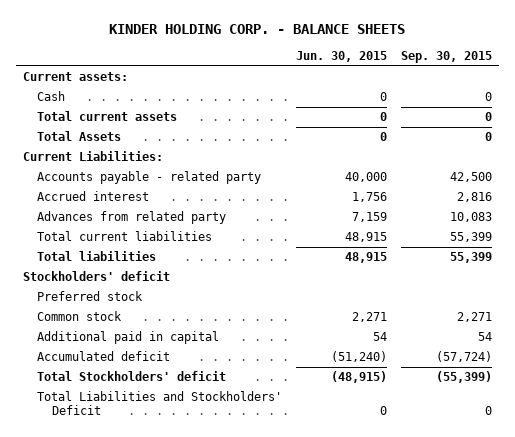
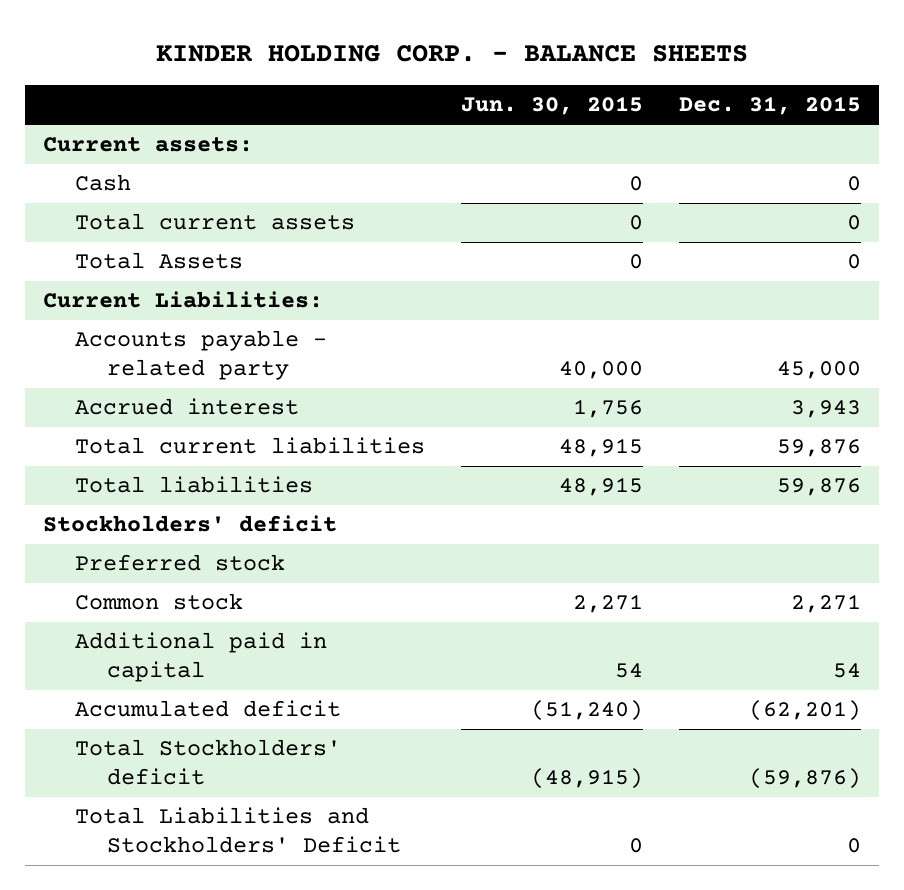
[401,50,493,63] Sep. 30, 2015 -> none
none -> [678,96,861,116] Dec. 31, 2015
[37,211,227,225] Advances from related party -> none

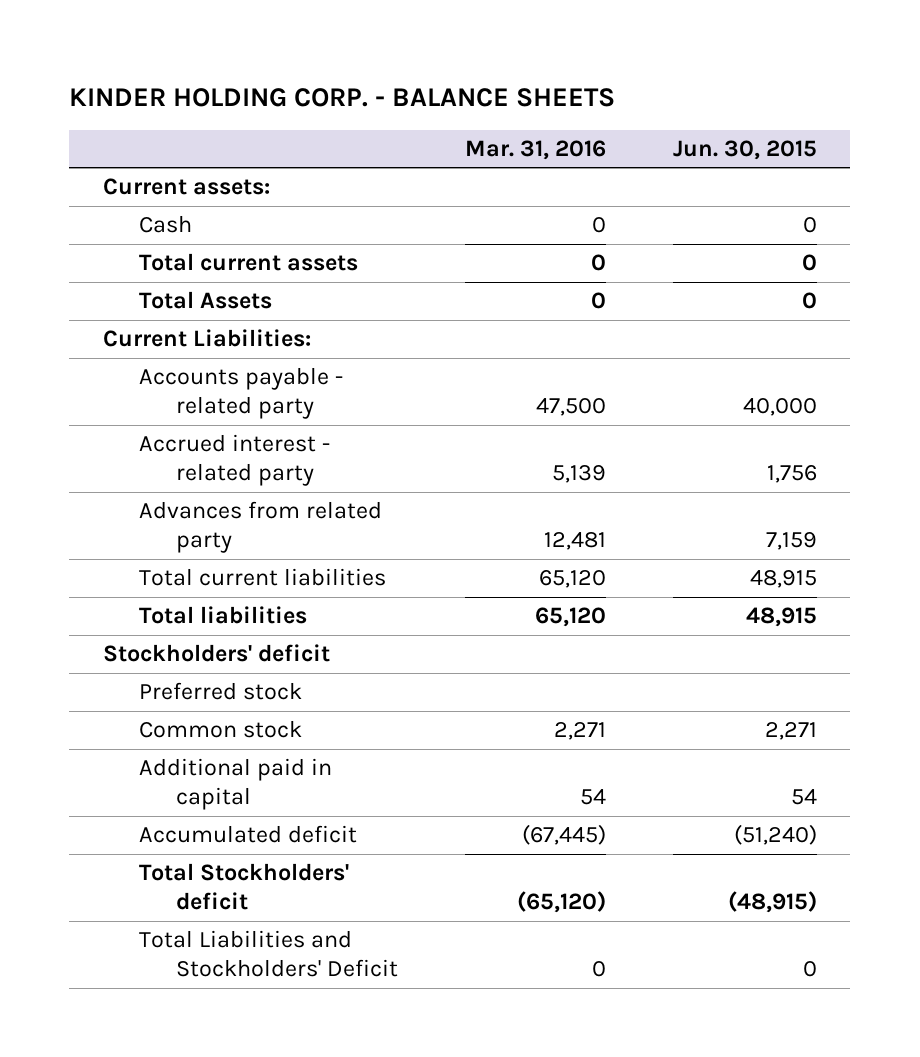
[678,96,861,116] Dec. 31, 2015 -> none
none -> [465,140,607,161] Mar. 31, 2016
[74,398,299,416] Accrued interest -> [139,434,331,487] Accrued interest - related party
none -> [139,501,383,554] Advances from related party

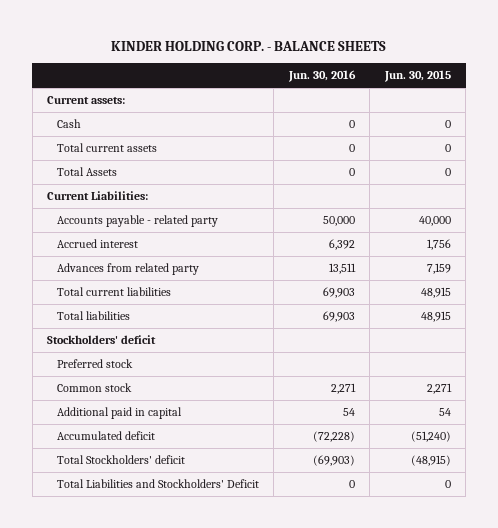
[465,140,607,161] Mar. 31, 2016 -> none
none -> [287,70,356,83] Jun. 30, 2016
[139,434,331,487] Accrued interest - related party -> [56,239,138,249] Accrued interest

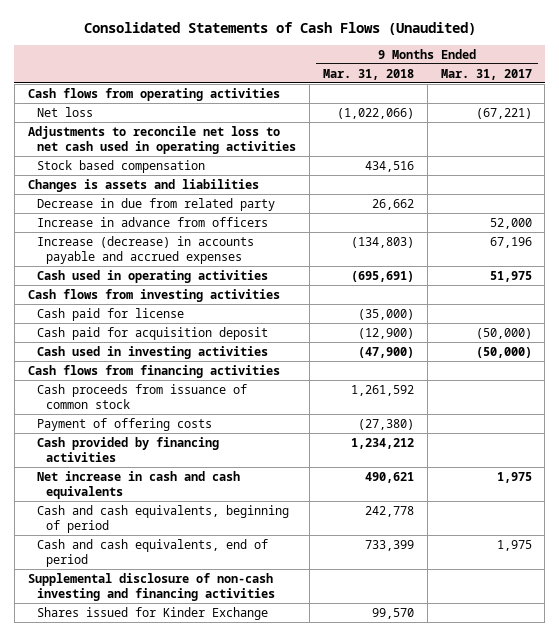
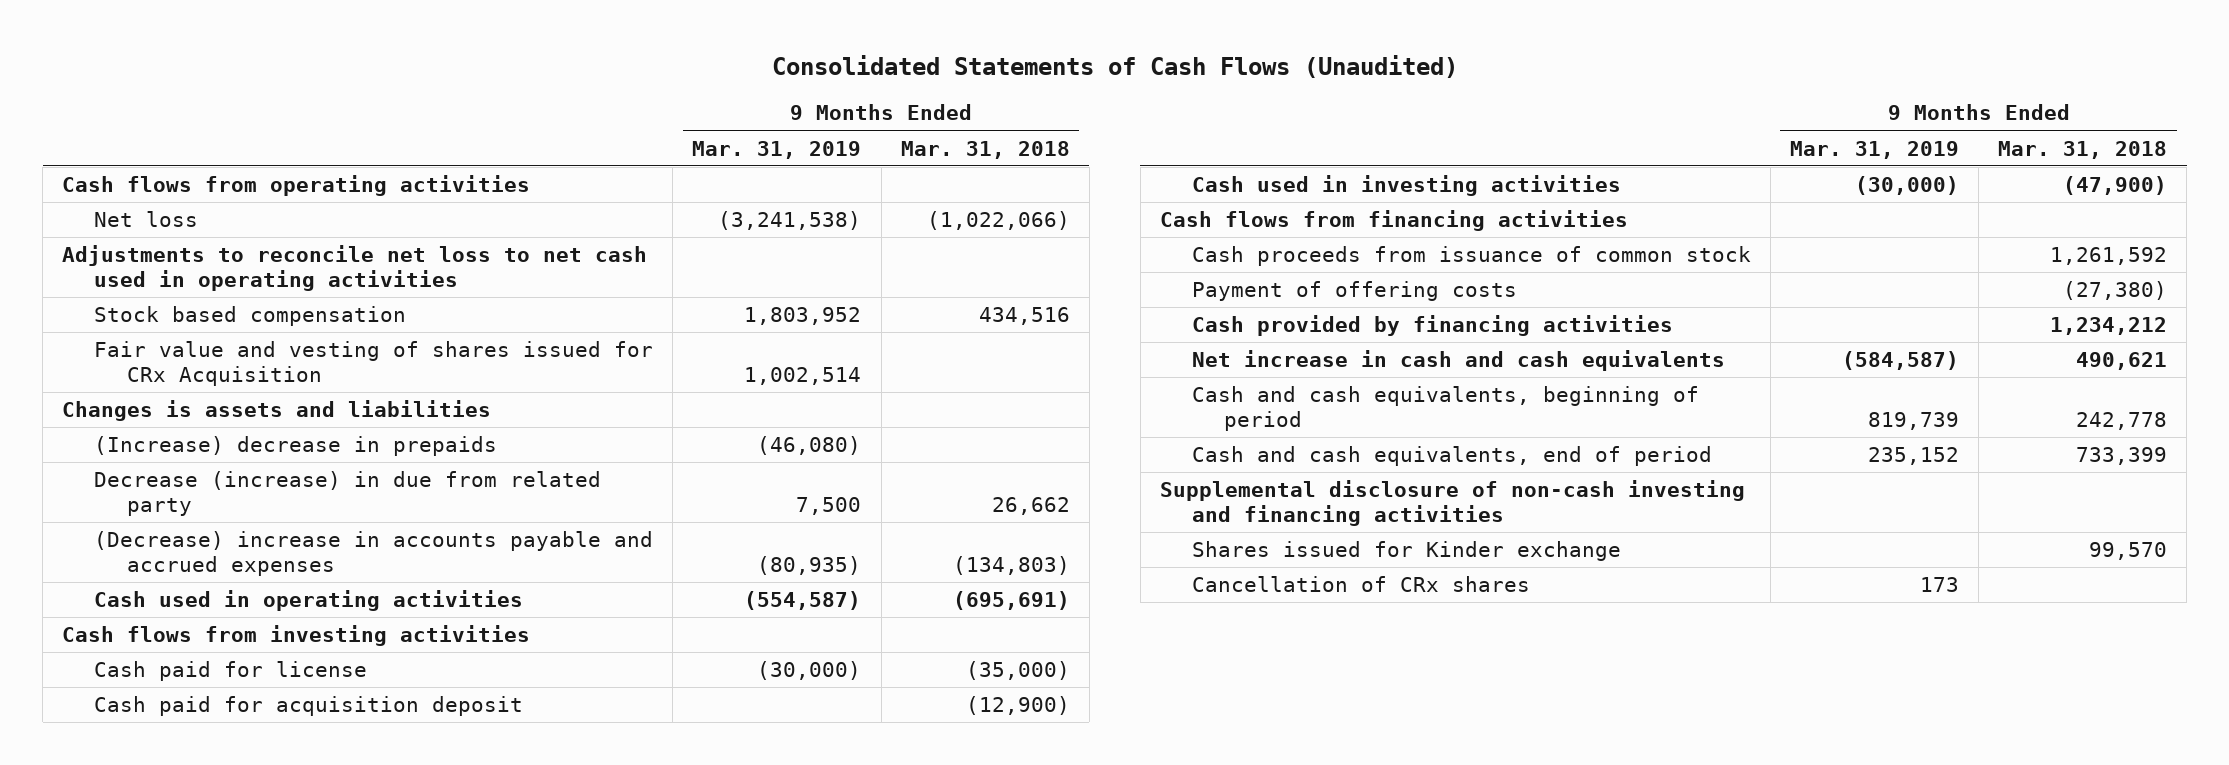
[440,68,532,80] Mar. 31, 2017 -> none
none -> [692,140,862,159] Mar. 31, 2019
none -> [94,341,654,387] Fair value and vesting of shares issued for CRx Acquisition
[36,216,268,227] Increase in advance from officers -> none
none -> [94,436,498,457] (Increase) decrease in prepaids
[36,197,275,211] Decrease in due from related party -> [94,471,602,517] Decrease (increase) in due from related party
[36,235,254,264] Increase (decrease) in accounts payable and accrued expenses -> [94,531,654,577] (Decrease) increase in accounts payable and accrued expenses
[36,606,268,620] Shares issued for Kinder Exchange -> [1191,541,1621,562] Shares issued for Kinder exchange
none -> [1191,576,1530,593] Cancellation of CRx shares

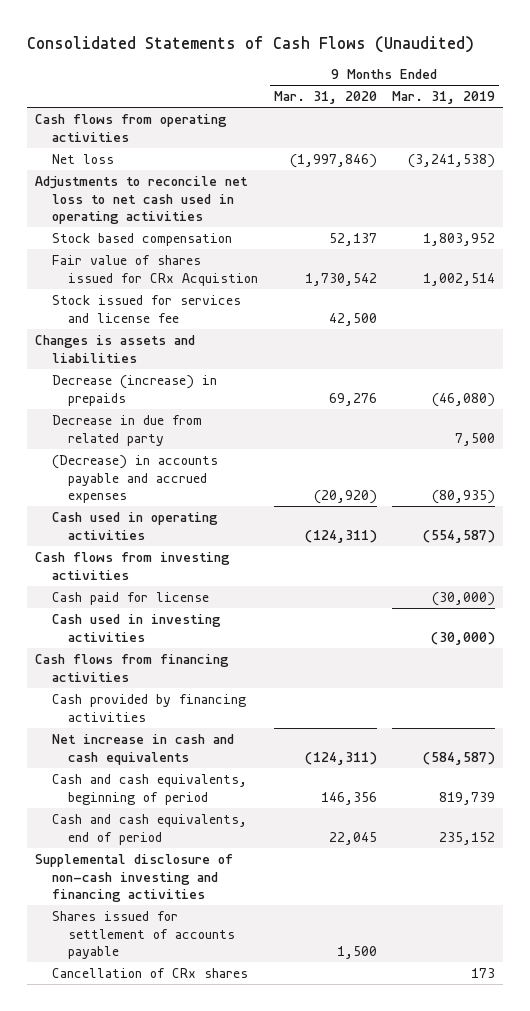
[900,140,1070,159] Mar. 31, 2018 -> none
none -> [273,91,377,105] Mar. 31, 2020
[94,341,654,387] Fair value and vesting of shares issued for CRx Acquisition -> [51,254,259,286] Fair value of shares issued for CRx Acquistion
none -> [51,294,241,323] Stock issued for services and license fee
[94,436,498,457] (Increase) decrease in prepaids -> [51,374,217,406] Decrease (increase) in prepaids
[94,471,602,517] Decrease (increase) in due from related party -> [51,414,202,446] Decrease in due from related party
[94,531,654,577] (Decrease) increase in accounts payable and accrued expenses -> [51,454,218,504] (Decrease) in accounts payable and accrued expenses
[94,696,524,717] Cash paid for acquisition deposit -> none
[1191,246,1751,267] Cash proceeds from issuance of common stock -> none
[1191,281,1517,302] Payment of offering costs -> none
[1191,541,1621,562] Shares issued for Kinder exchange -> none
none -> [51,910,236,960] Shares issued for settlement of accounts payable

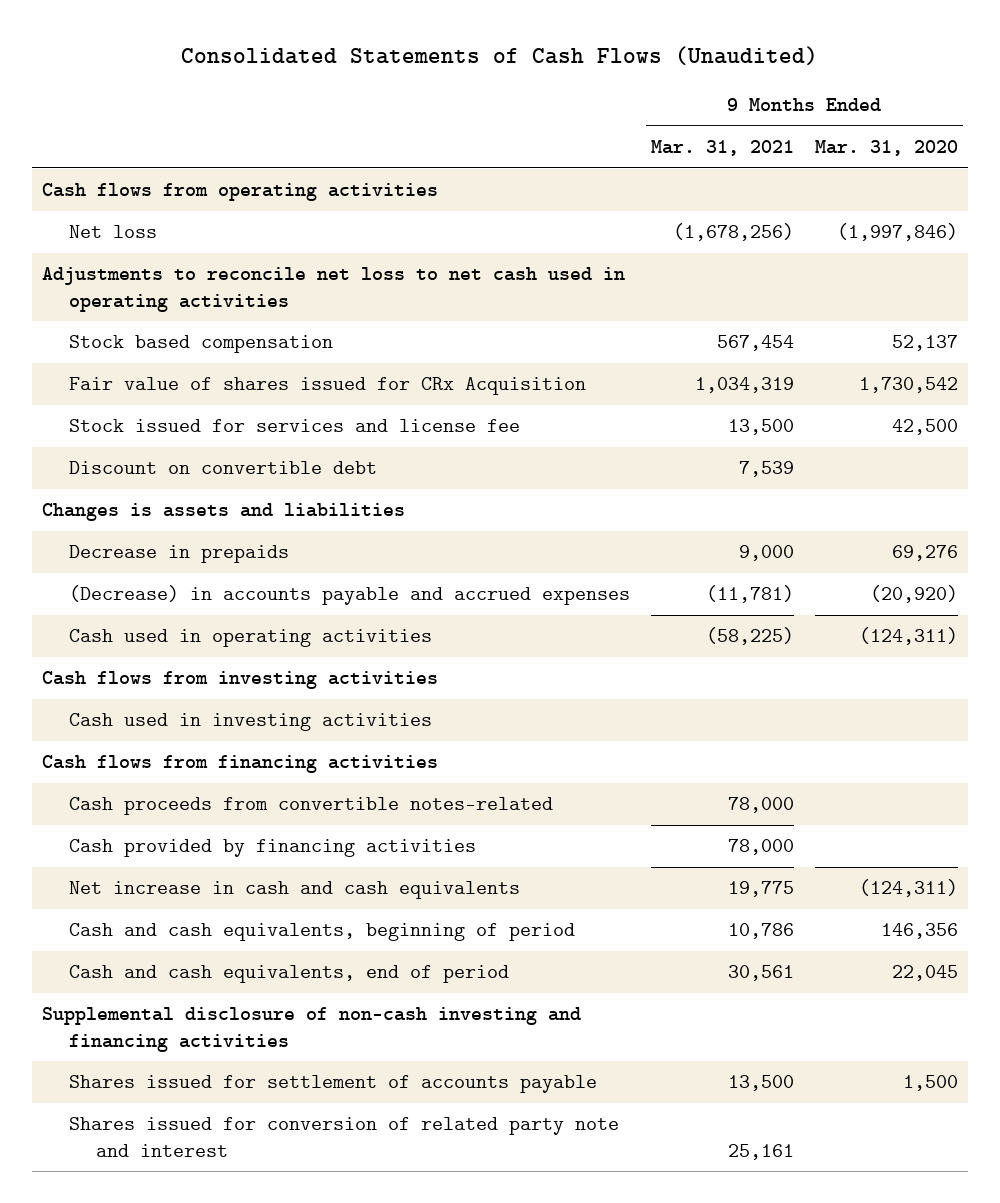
[392,91,496,105] Mar. 31, 2019 -> none
none -> [651,140,795,157] Mar. 31, 2021
[51,254,259,286] Fair value of shares issued for CRx Acquistion -> [69,377,587,396] Fair value of shares issued for CRx Acquisition
none -> [69,461,378,475] Discount on convertible debt
[51,414,202,446] Decrease in due from related party -> none
[51,374,217,406] Decrease (increase) in prepaids -> [69,545,290,564] Decrease in prepaids
[51,591,209,605] Cash paid for license -> none
none -> [69,797,554,816] Cash proceeds from convertible notes-related
[51,967,248,978] Cancellation of CRx shares -> none
none -> [69,1117,620,1157] Shares issued for conversion of related party note and interest

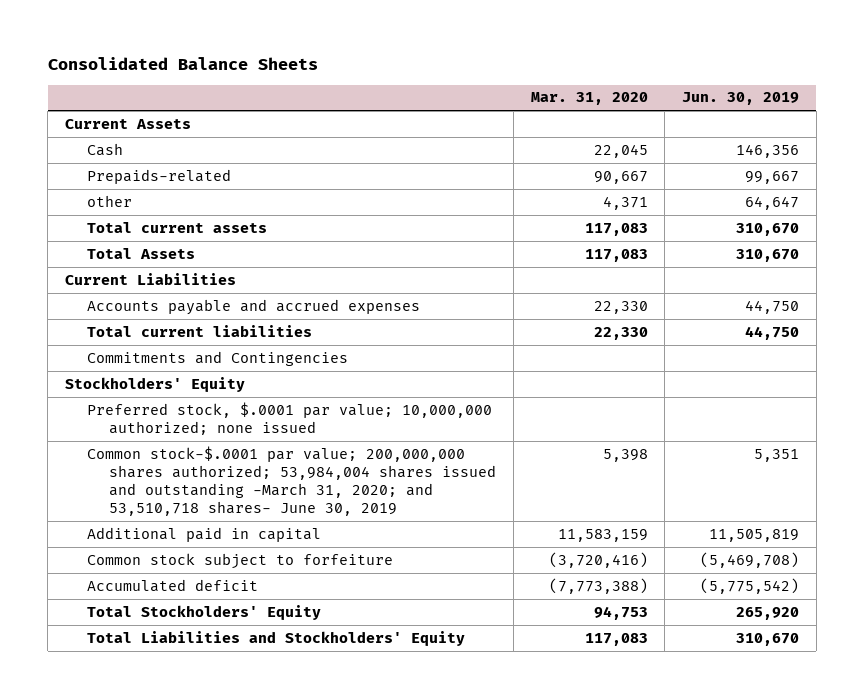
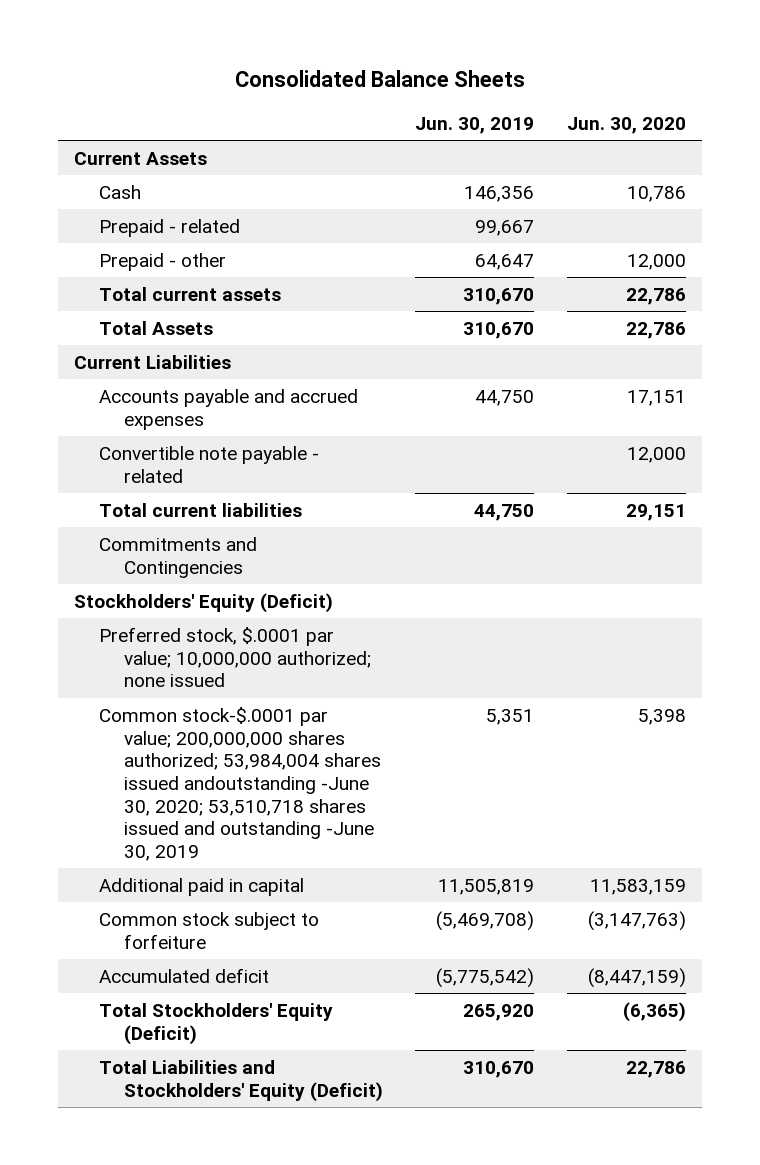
[530,92,648,106] Mar. 31, 2020 -> none
none -> [566,116,686,134] Jun. 30, 2020
[86,168,231,184] Prepaids-related -> [98,218,240,237] Prepaid - related
[86,194,132,207] other -> [98,252,226,271] Prepaid - other
none -> [98,445,319,483] Convertible note payable - related
[64,376,245,392] Stockholders' Equity -> [74,592,334,613] Stockholders' Equity (Deficit)
[86,445,497,516] Common stock-$.0001 par value; 200,000,000 shares authorized; 53,984,004 shares issued and outstanding -March 31, 2020; and 53,510,718 shares- June 30, 2019 -> [98,706,381,861] Common stock-$.0001 par value; 200,000,000 shares authorized; 53,984,004 shares issued andoutstanding -June 30, 2020; 53,510,718 shares issued and outstanding -June 30, 2019
[86,604,321,620] Total Stockholders' Equity -> [98,1002,333,1045] Total Stockholders' Equity (Deficit)
[86,630,465,646] Total Liabilities and Stockholders' Equity -> [98,1059,383,1102] Total Liabilities and Stockholders' Equity (Deficit)

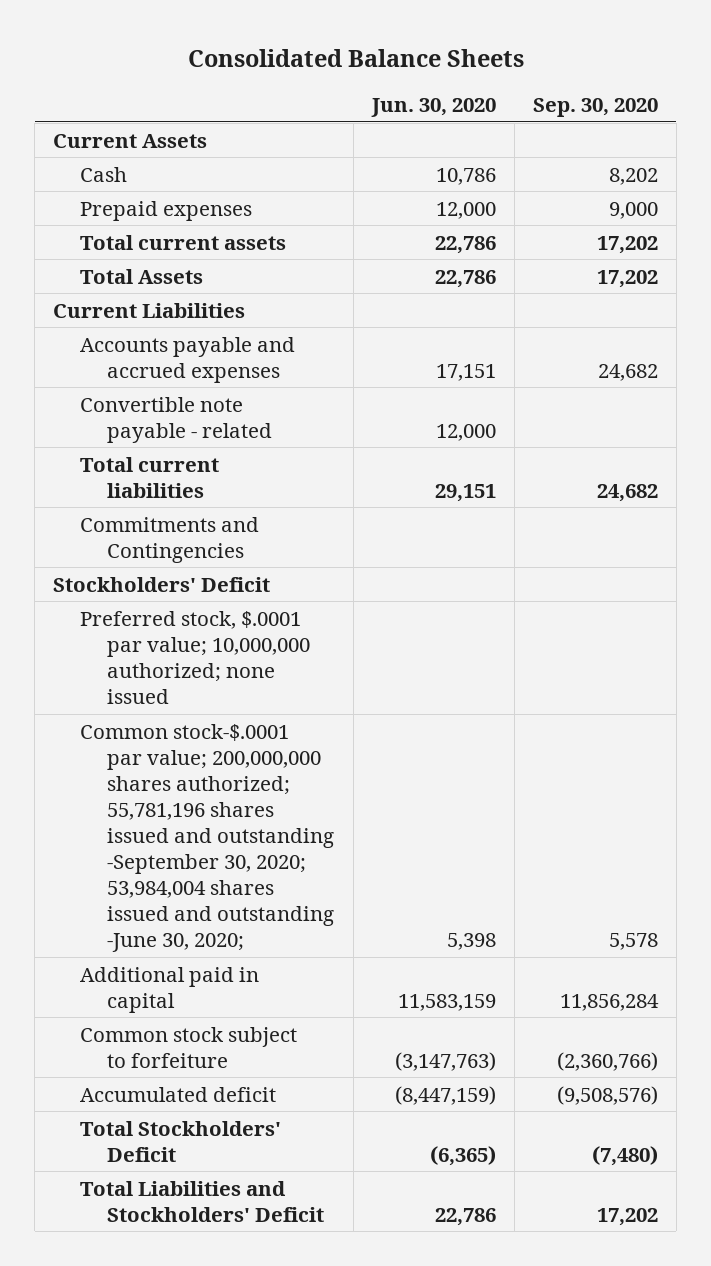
[415,116,535,134] Jun. 30, 2019 -> none
none -> [532,97,658,117] Sep. 30, 2020
[98,218,240,237] Prepaid - related -> none
[98,252,226,271] Prepaid - other -> none
none -> [80,200,253,221] Prepaid expenses
[74,592,334,613] Stockholders' Equity (Deficit) -> [53,576,271,592] Stockholders' Deficit
[98,706,381,861] Common stock-$.0001 par value; 200,000,000 shares authorized; 53,984,004 shares issued andoutstanding -June 30, 2020; 53,510,718 shares issued and outstanding -June 30, 2019 -> [80,723,335,952] Common stock-$.0001 par value; 200,000,000 shares authorized; 55,781,196 shares issued and outstanding -September 30, 2020; 53,984,004 shares issued and outstanding -June 30, 2020;
[98,1002,333,1045] Total Stockholders' Equity (Deficit) -> [80,1120,282,1162] Total Stockholders' Deficit
[98,1059,383,1102] Total Liabilities and Stockholders' Equity (Deficit) -> [80,1180,325,1222] Total Liabilities and Stockholders' Deficit

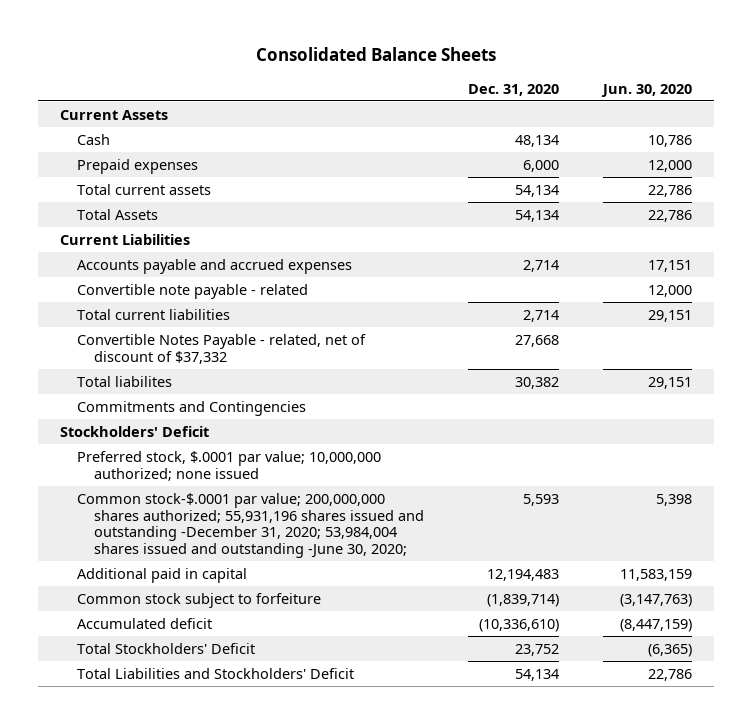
[532,97,658,117] Sep. 30, 2020 -> none
none -> [467,83,559,96] Dec. 31, 2020
none -> [77,333,367,364] Convertible Notes Payable - related, net of discount of $37,332
none -> [77,375,173,387] Total liabilites
[80,723,335,952] Common stock-$.0001 par value; 200,000,000 shares authorized; 55,781,196 shares issued and outstanding -September 30, 2020; 53,984,004 shares issued and outstanding -June 30, 2020; -> [77,492,424,559] Common stock-$.0001 par value; 200,000,000 shares authorized; 55,931,196 shares issued and outstanding -December 31, 2020; 53,984,004 shares issued and outstanding -June 30, 2020;

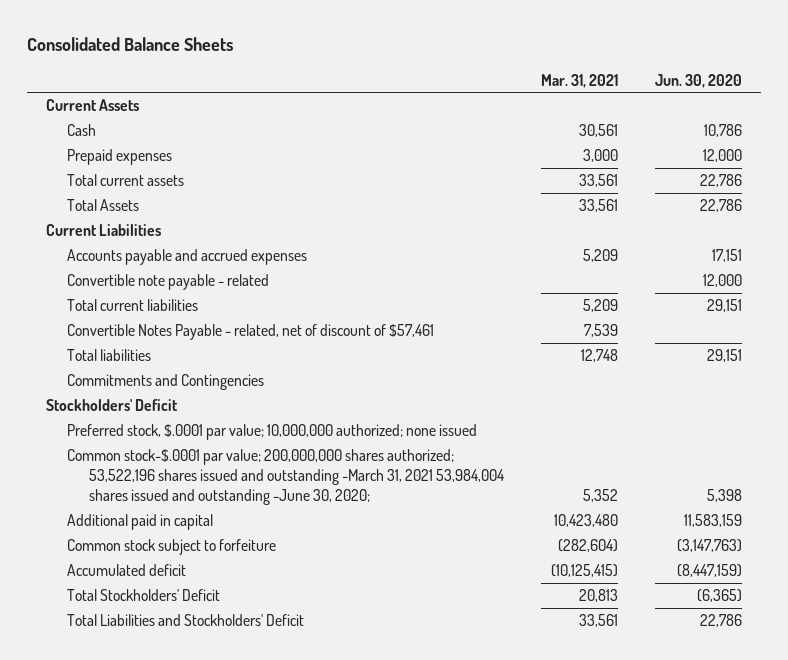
[467,83,559,96] Dec. 31, 2020 -> none
none -> [541,73,619,88] Mar. 31, 2021
[77,333,367,364] Convertible Notes Payable - related, net of discount of $37,332 -> [67,324,435,341] Convertible Notes Payable - related, net of discount of $57,461
[77,375,173,387] Total liabilites -> [67,349,152,362] Total liabilities
[77,492,424,559] Common stock-$.0001 par value; 200,000,000 shares authorized; 55,931,196 shares issued and outstanding -December 31, 2020; 53,984,004 shares issued and outstanding -June 30, 2020; -> [67,449,505,505] Common stock-$.0001 par value; 200,000,000 shares authorized; 53,522,196 shares issued and outstanding -March 31, 2021 53,984,004 shares issued and outstanding -June 30, 2020;

